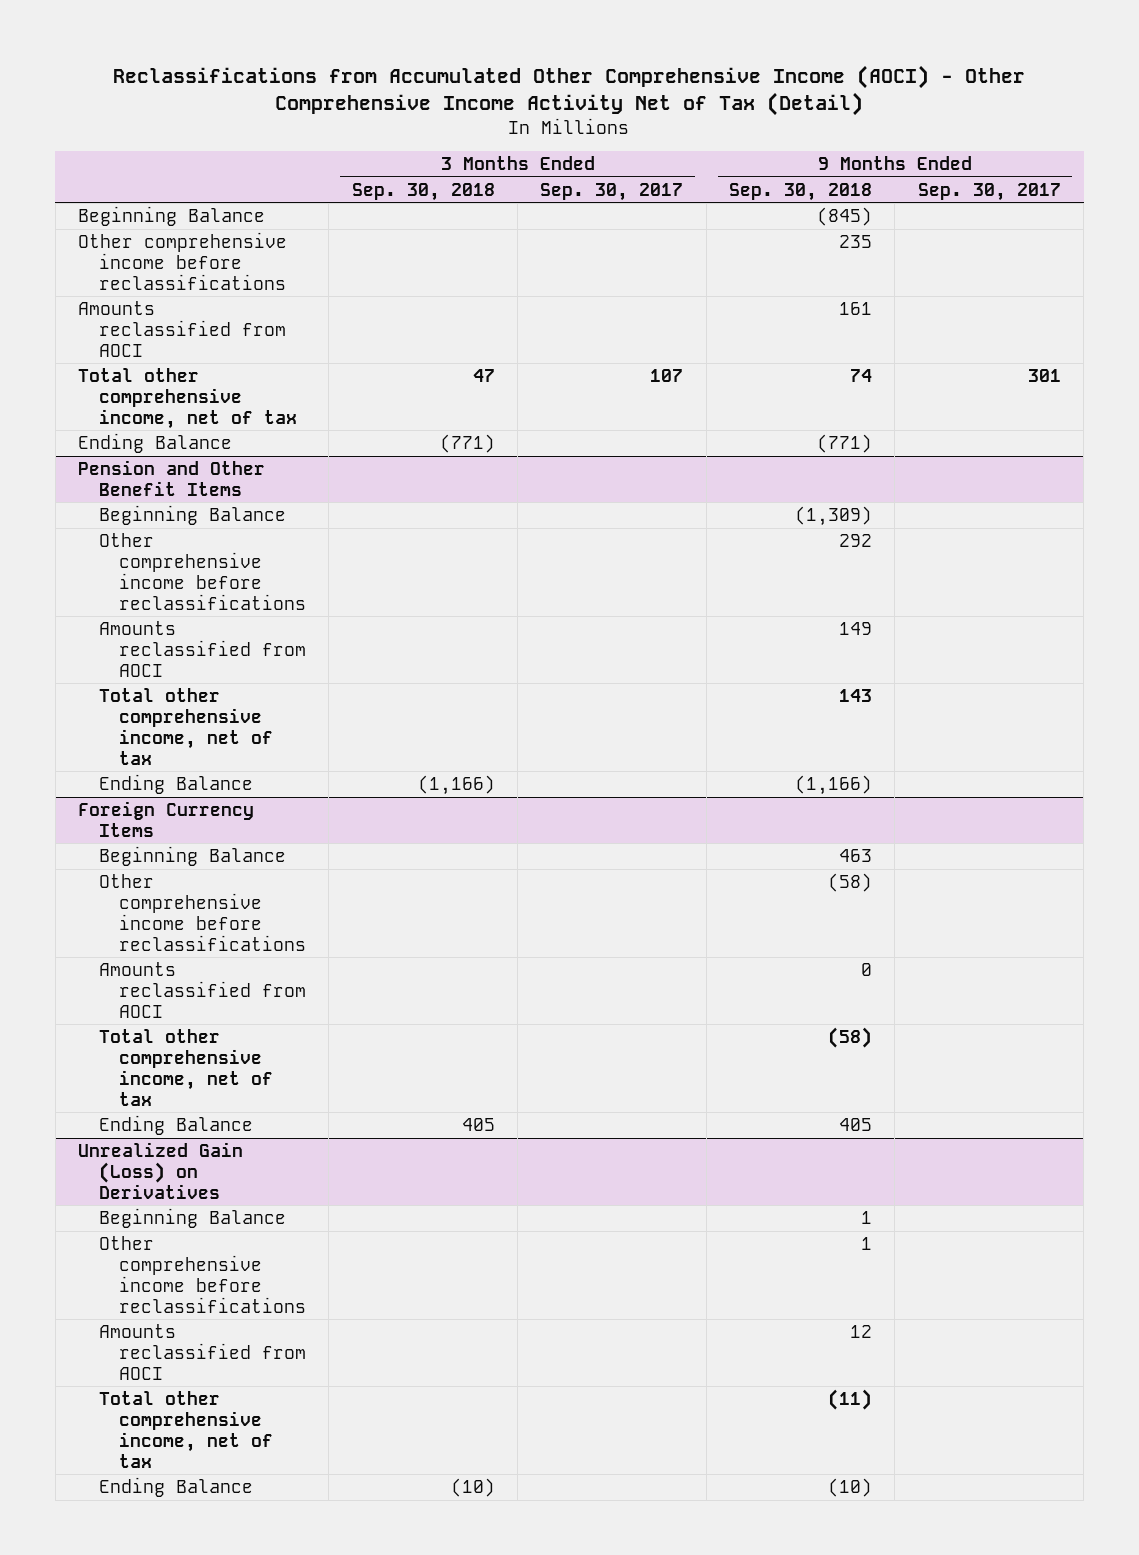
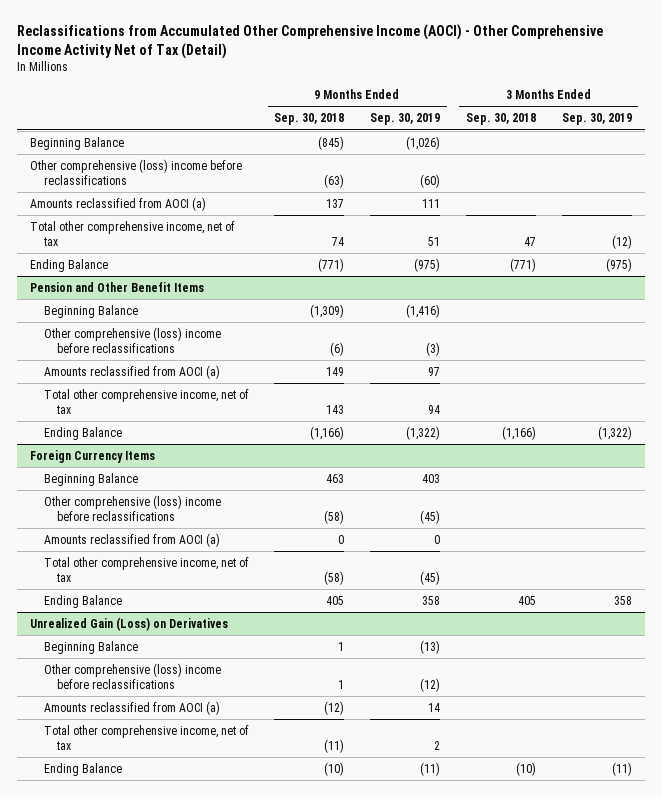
[540,182,684,201] Sep. 30, 2017 -> none
[917,182,1061,201] Sep. 30, 2017 -> none
none -> [370,113,441,126] Sep. 30, 2019
none -> [561,113,632,126] Sep. 30, 2019
[78,231,288,290] Other comprehensive income before reclassifications -> [29,158,242,185] Other comprehensive (loss) income before reclassifications
[839,234,873,248] 235 -> [324,173,345,188] (63)
[78,300,286,357] Amounts reclassified from AOCI -> [29,196,206,211] Amounts reclassified from AOCI (a)
[839,301,873,315] 161 -> [326,198,345,208] 137
[98,532,307,610] Other comprehensive income before reclassifications -> [43,326,221,353] Other comprehensive (loss) income before reclassifications
[839,533,873,547] 292 -> [330,341,345,356] (6)
[98,620,307,677] Amounts reclassified from AOCI -> [43,364,220,379] Amounts reclassified from AOCI (a)
[98,873,307,951] Other comprehensive income before reclassifications -> [43,494,221,521] Other comprehensive (loss) income before reclassifications
[98,961,307,1018] Amounts reclassified from AOCI -> [43,532,220,547] Amounts reclassified from AOCI (a)
[98,1235,307,1313] Other comprehensive income before reclassifications -> [43,662,221,689] Other comprehensive (loss) income before reclassifications
[98,1323,307,1380] Amounts reclassified from AOCI -> [43,700,220,715] Amounts reclassified from AOCI (a)
[850,1324,873,1338] 12 -> [324,700,345,715] (12)

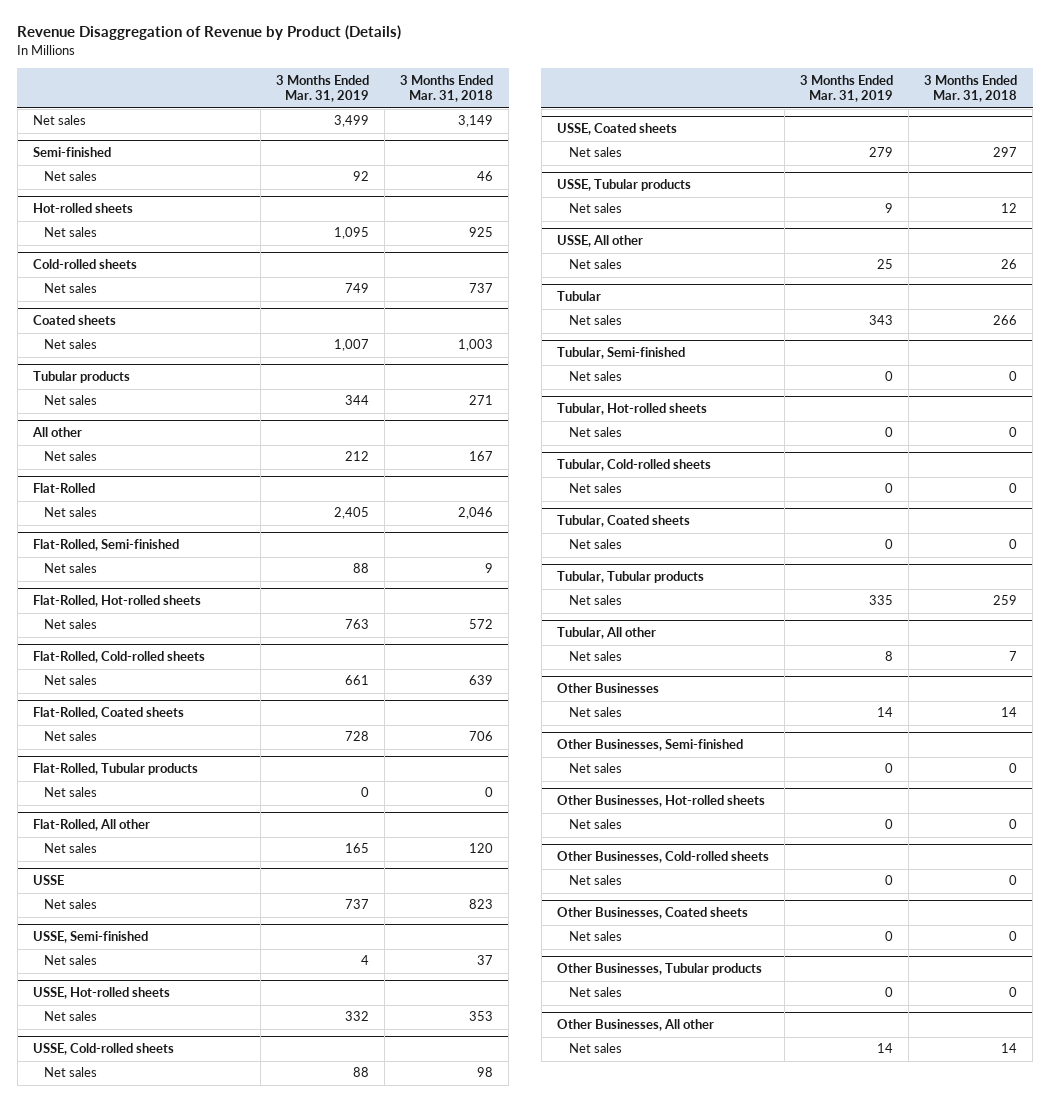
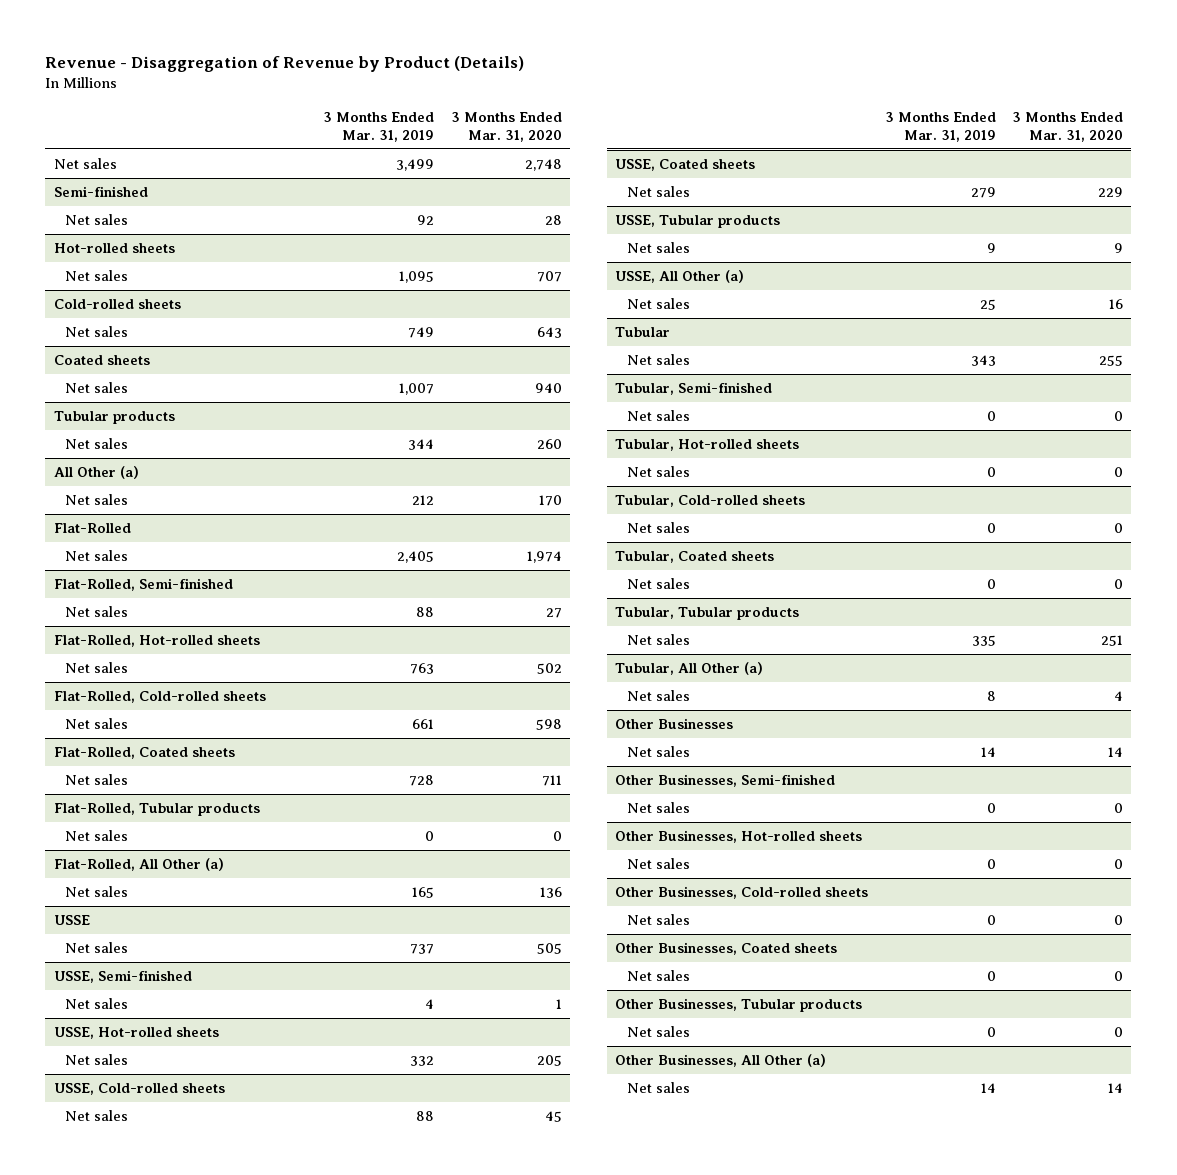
[17,25,402,41] Revenue Disaggregation of Revenue by Product (Details) -> [45,56,525,73] Revenue - Disaggregation of Revenue by Product (Details)
[399,74,493,103] 3 Months Ended Mar. 31, 2018 -> none
none -> [450,111,562,143] 3 Months Ended Mar. 31, 2020
[31,427,82,438] All other -> [53,465,139,479] All Other (a)
[32,819,150,832] Flat-Rolled, All other -> [53,857,224,871] Flat-Rolled, All Other (a)
[556,235,643,248] USSE, All other -> [615,269,745,283] USSE, All Other (a)
[556,627,656,640] Tubular, All other -> [615,661,764,675] Tubular, All Other (a)
[556,1019,714,1032] Other Businesses, All other -> [615,1053,827,1067] Other Businesses, All Other (a)

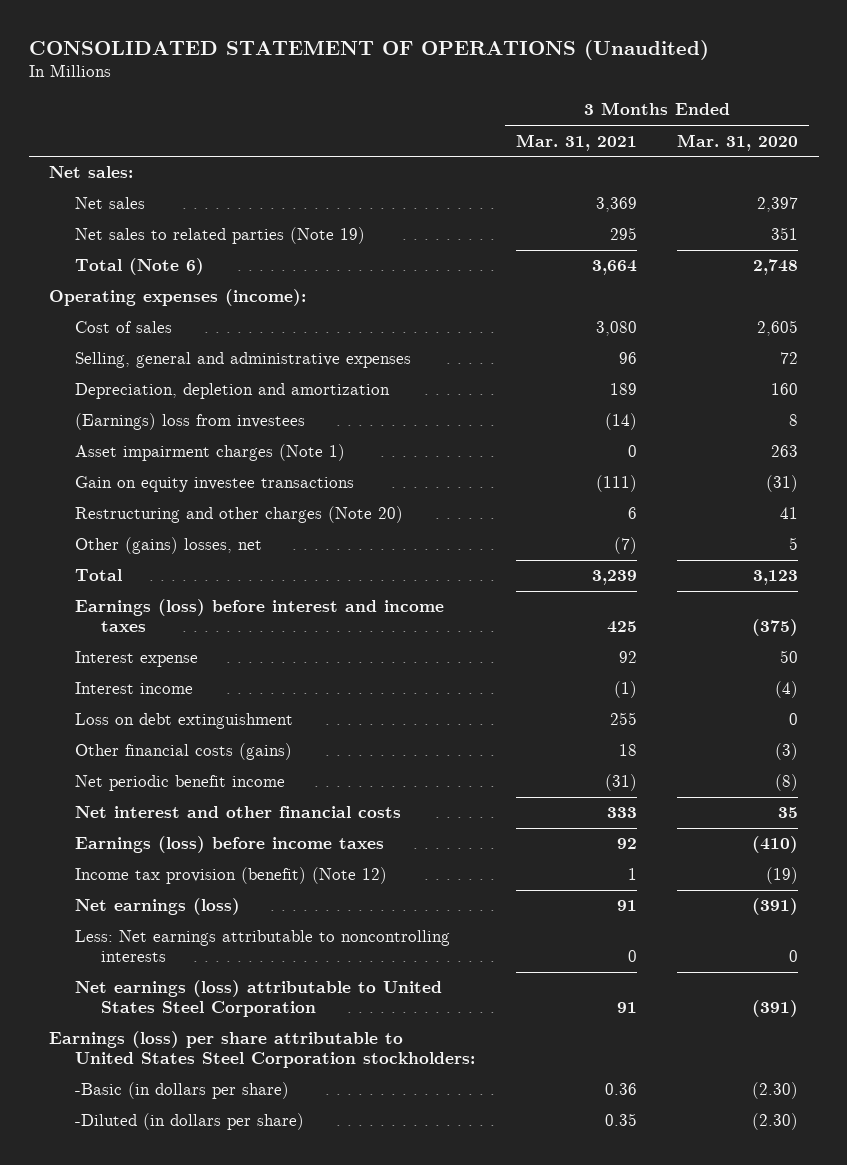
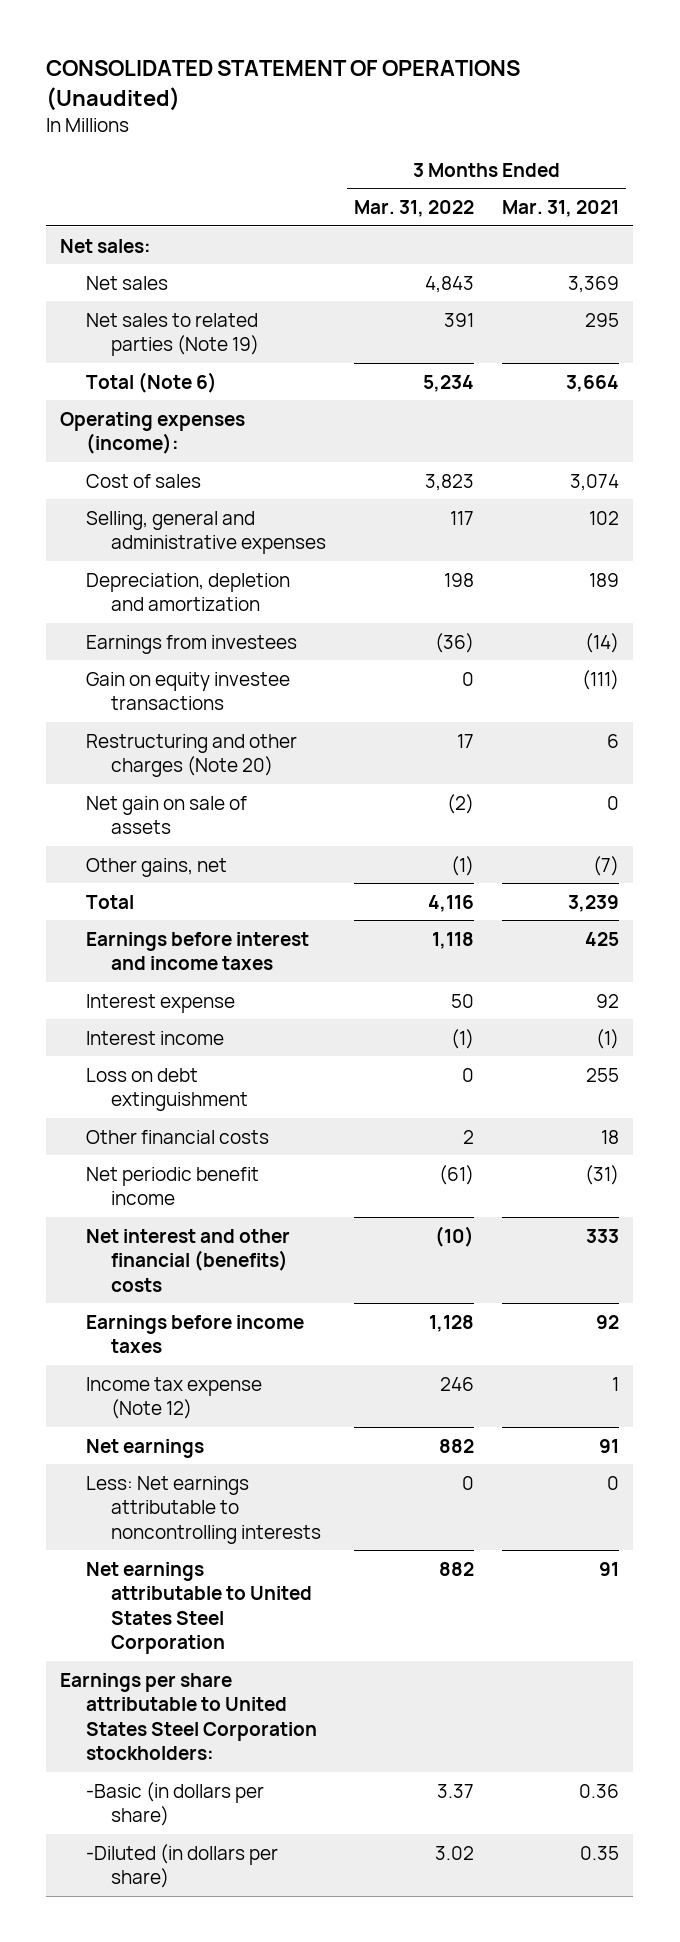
[677,133,799,151] Mar. 31, 2020 -> none
none -> [354,200,475,218] Mar. 31, 2022
[595,321,637,337] 3,080 -> [570,473,620,491] 3,074
[618,352,637,365] 96 -> [589,510,620,525] 102
[74,444,345,462] Asset impairment charges (Note 1) -> none
[74,413,305,431] (Earnings) loss from investees -> [85,634,297,654] Earnings from investees
none -> [85,795,247,835] Net gain on sale of assets
[74,537,262,555] Other (gains) losses, net -> [85,857,227,877] Other gains, net
[74,599,444,632] Earnings (loss) before interest and income taxes -> [85,931,309,971] Earnings before interest and income taxes
[74,743,292,761] Other financial costs (gains) -> [85,1129,269,1144] Other financial costs
[74,806,401,819] Net interest and other financial costs -> [85,1228,290,1292] Net interest and other financial (benefits) costs
[74,836,384,854] Earnings (loss) before income taxes -> [85,1314,304,1354] Earnings before income taxes
[74,867,387,885] Income tax provision (benefit) (Note 12) -> [85,1376,262,1420] Income tax expense (Note 12)
[74,898,240,916] Net earnings (loss) -> [85,1438,204,1458] Net earnings
[74,980,442,1017] Net earnings (loss) attributable to United States Steel Corporation -> [85,1561,313,1655] Net earnings attributable to United States Steel Corporation
[49,1031,475,1068] Earnings (loss) per share attributable to United States Steel Corporation stockholders: -> [60,1672,317,1761] Earnings per share attributable to United States Steel Corporation stockholders:

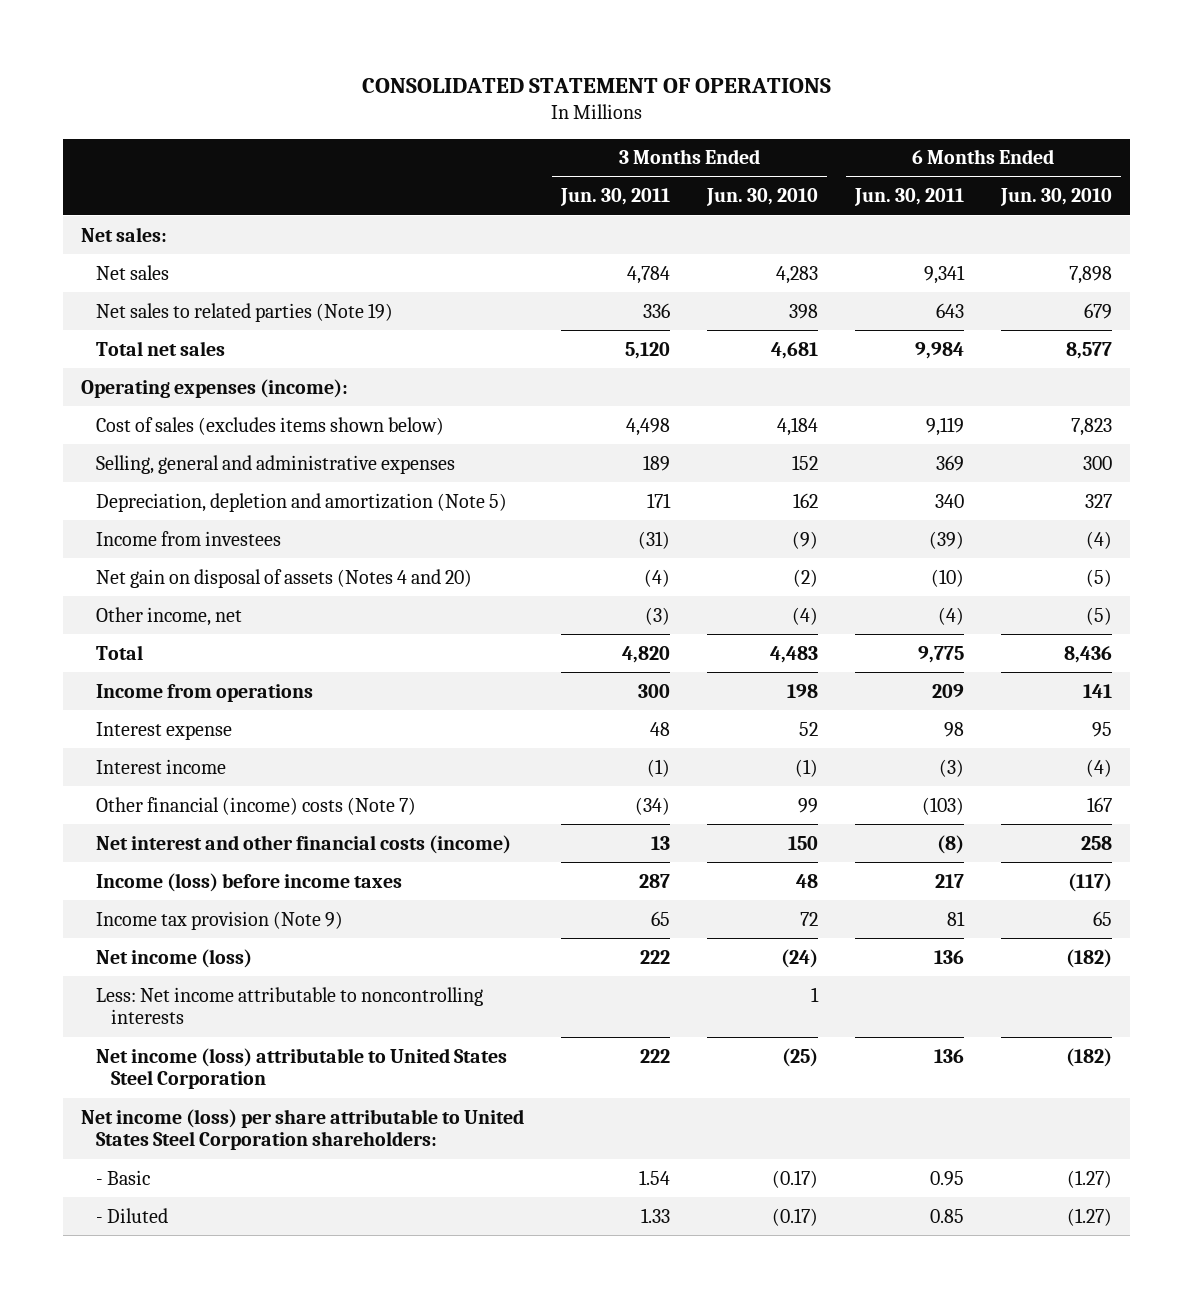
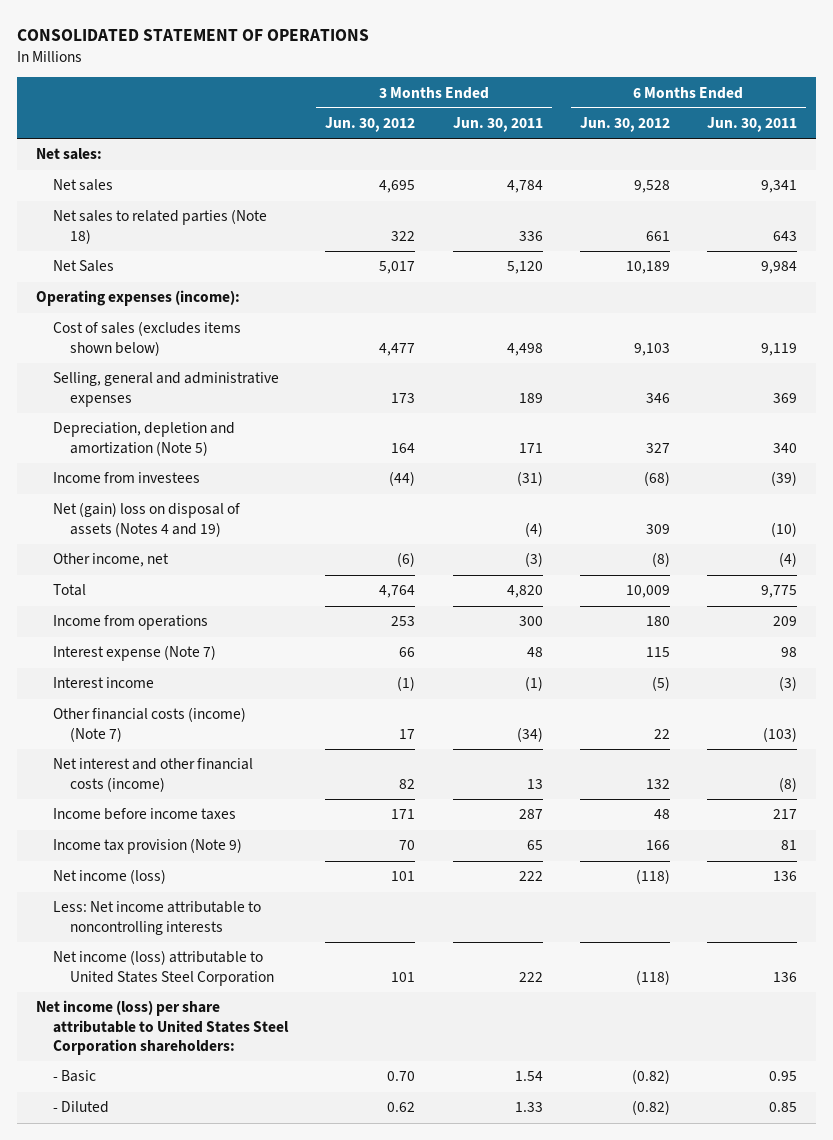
[706,188,819,207] Jun. 30, 2010 -> none
[999,188,1112,207] Jun. 30, 2010 -> none
none -> [325,117,416,133] Jun. 30, 2012
none -> [579,117,670,133] Jun. 30, 2012
[96,302,394,322] Net sales to related parties (Note 19) -> [53,209,268,244] Net sales to related parties (Note 18)
[96,340,226,356] Total net sales -> [53,260,115,273] Net Sales
[96,568,473,588] Net gain on disposal of assets (Notes 4 and 20) -> [53,502,241,537] Net (gain) loss on disposal of assets (Notes 4 and 19)
[96,721,233,740] Interest expense -> [53,645,217,662] Interest expense (Note 7)
[96,796,417,815] Other financial (income) costs (Note 7) -> [53,707,247,742] Other financial costs (income) (Note 7)
[96,872,403,892] Income (loss) before income taxes -> [53,808,237,821] Income before income taxes

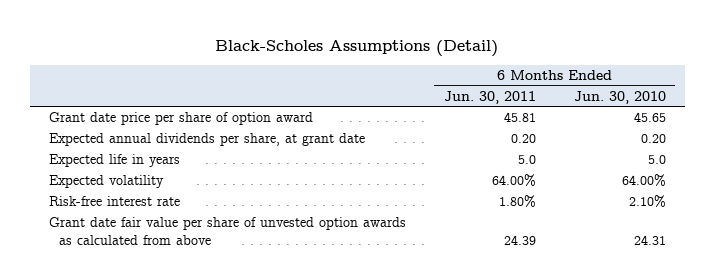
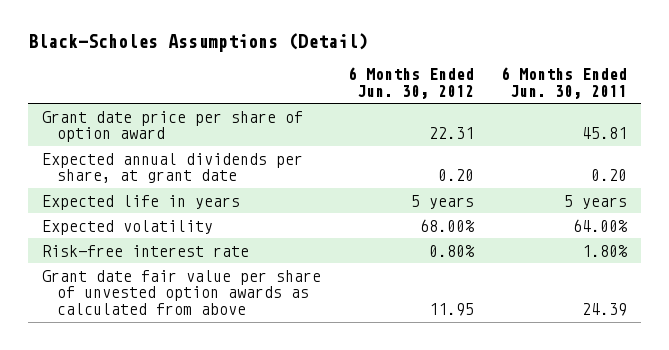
[573,90,666,104] Jun. 30, 2010 -> none
none -> [348,66,475,99] 6 Months Ended Jun. 30, 2012
[517,155,536,165] 5.0 -> [564,194,628,209] 5 years

